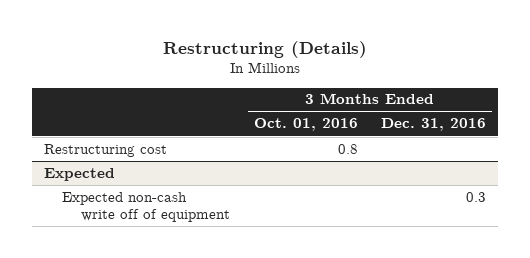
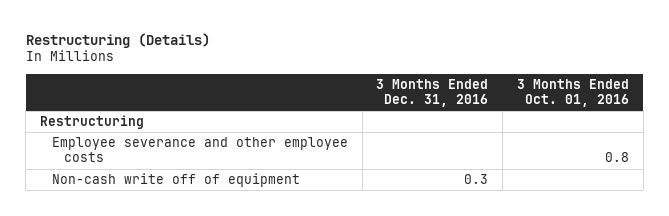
[43,167,115,181] Expected -> none
[62,191,231,223] Expected non-cash write off of equipment -> none
none -> [40,115,145,130] Restructuring
[43,143,167,157] Restructuring cost -> [51,137,348,163] Employee severance and other employee costs
none -> [51,173,300,188] Non-cash write off of equipment

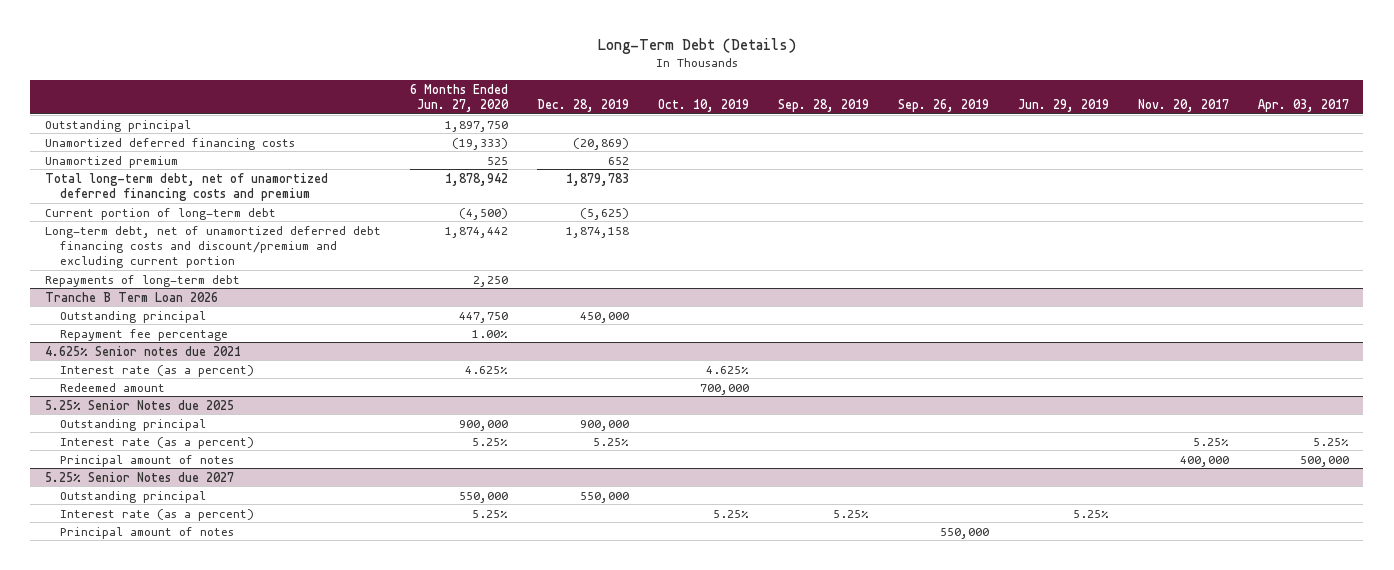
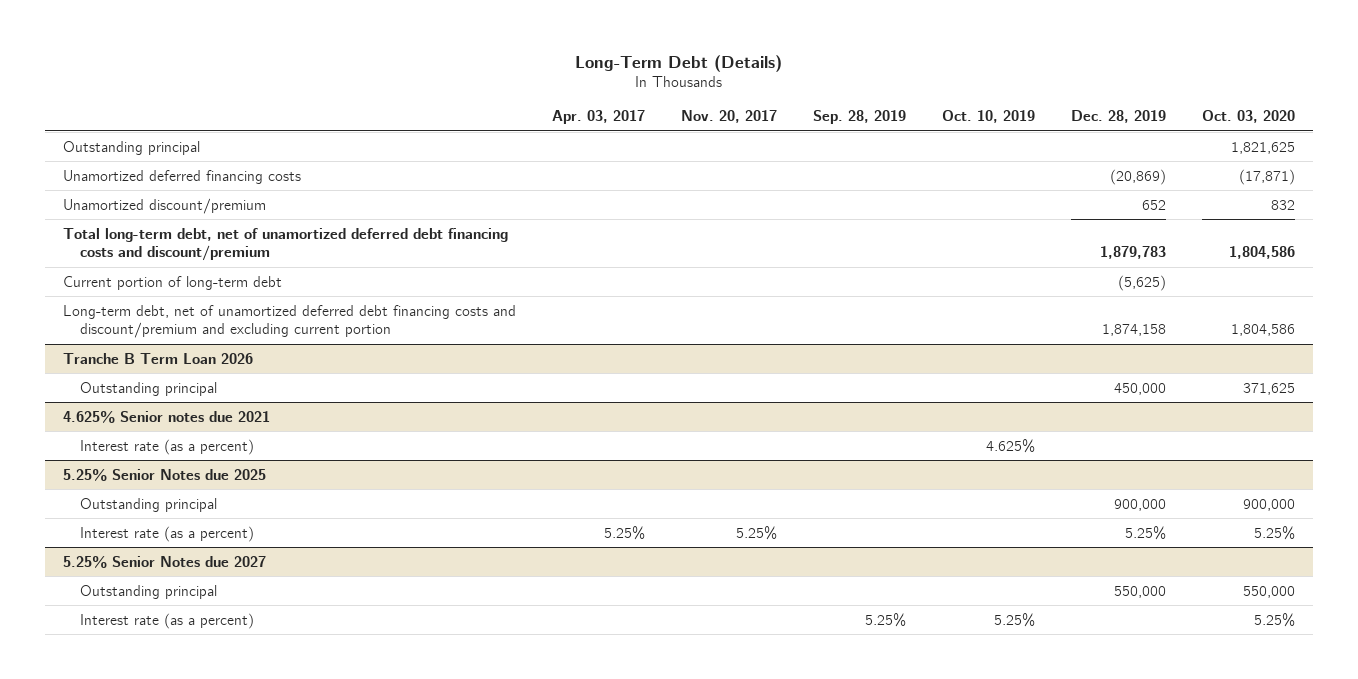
[409,83,509,112] 6 Months Ended Jun. 27, 2020 -> none
[897,98,989,112] Sep. 26, 2019 -> none
[1017,98,1109,112] Jun. 29, 2019 -> none
none -> [1201,110,1295,124] Oct. 03, 2020
[44,155,178,168] Unamortized premium -> [63,197,267,214] Unamortized discount/premium
[44,172,328,201] Total long-term debt, net of unamortized deferred financing costs and premium -> [63,227,509,262] Total long-term debt, net of unamortized deferred debt financing costs and discount/premium
[44,274,240,287] Repayments of long-term debt -> none
[60,328,229,341] Repayment fee percentage -> none
[60,382,166,392] Redeemed amount -> none
[60,454,235,467] Principal amount of notes -> none
[60,526,235,539] Principal amount of notes -> none

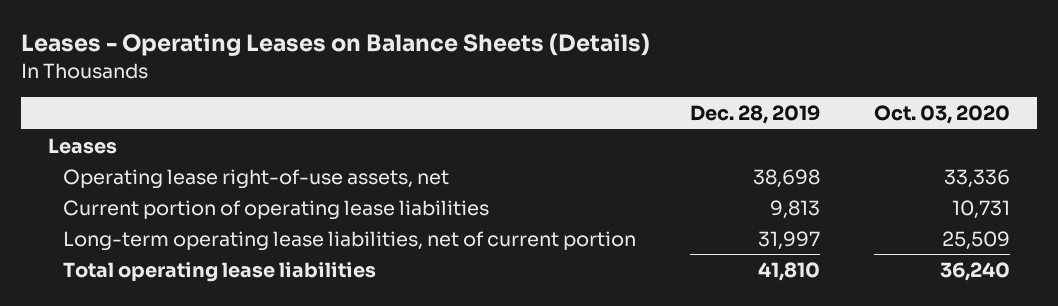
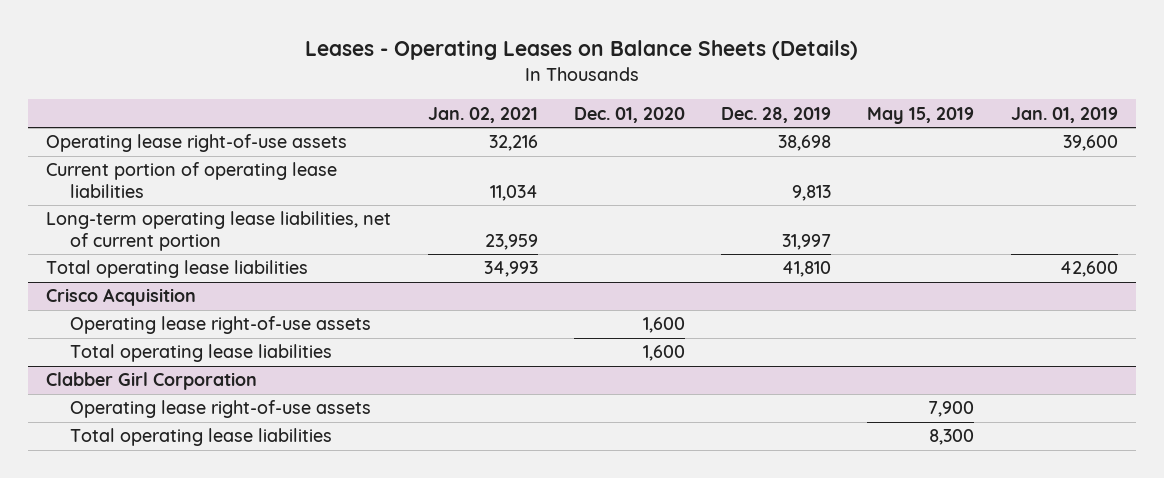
[873,105,1010,125] Oct. 03, 2020 -> none
none -> [427,106,538,123] Jan. 02, 2021
none -> [573,106,685,123] Dec. 01, 2020
none -> [867,106,975,124] May 15, 2019
none -> [1010,106,1118,123] Jan. 01, 2019
[48,137,118,154] Leases -> none
[62,168,449,189] Operating lease right-of-use assets, net -> [46,134,348,153] Operating lease right-of-use assets
none -> [46,288,197,307] Crisco Acquisition
none -> [69,316,371,335] Operating lease right-of-use assets
none -> [69,344,332,363] Total operating lease liabilities
none -> [46,372,258,391] Clabber Girl Corporation
none -> [69,400,371,419] Operating lease right-of-use assets
none -> [69,428,332,447] Total operating lease liabilities

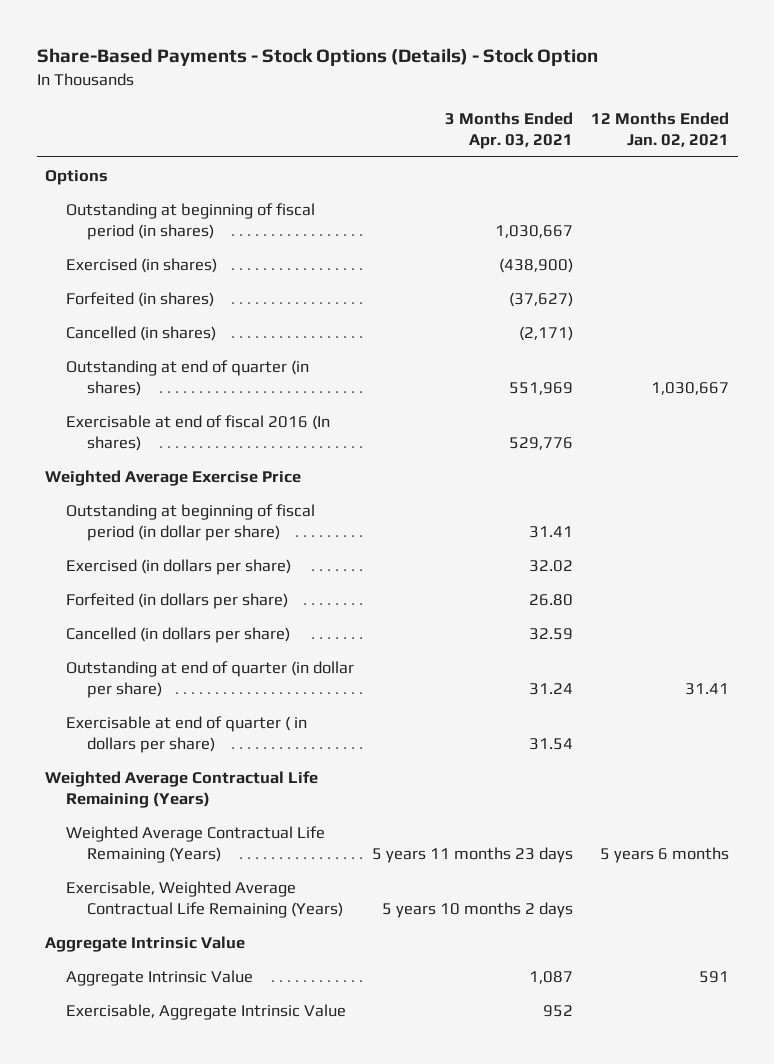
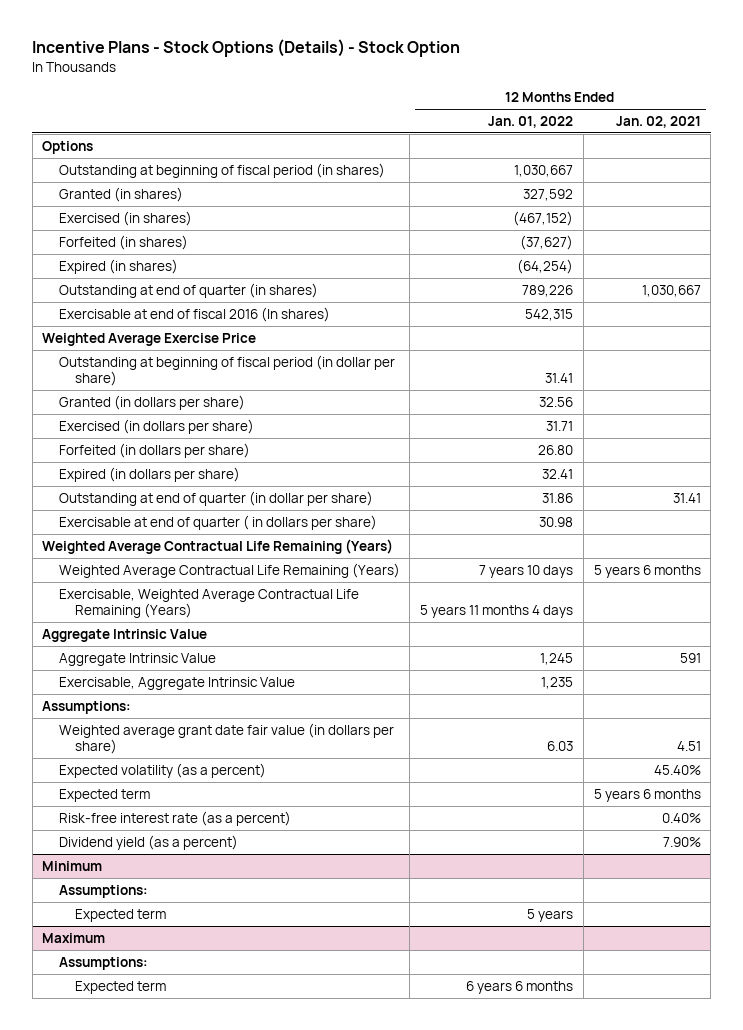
[36,48,598,67] Share-Based Payments - Stock Options (Details) - Stock Option -> [32,39,461,58] Incentive Plans - Stock Options (Details) - Stock Option
[445,112,574,150] 3 Months Ended Apr. 03, 2021 -> none
none -> [488,115,574,128] Jan. 01, 2022
none -> [58,186,183,202] Granted (in shares)
[66,325,217,341] Cancelled (in shares) -> [58,258,178,274] Expired (in shares)
none -> [58,394,245,410] Granted (in dollars per share)
[66,626,291,643] Cancelled (in dollars per share) -> [58,466,240,482] Expired (in dollars per share)
none -> [42,700,132,714] Assumptions:
none -> [58,722,394,755] Weighted average grant date fair value (in dollars per share)
none -> [58,762,266,778] Expected volatility (as a percent)
none -> [58,788,150,802] Expected term
none -> [58,810,291,826] Risk-free interest rate (as a percent)
none -> [58,834,238,850] Dividend yield (as a percent)
none -> [42,860,103,871] Minimum
none -> [58,884,148,898] Assumptions:
none -> [74,908,166,922] Expected term
none -> [42,932,106,943] Maximum
none -> [58,956,148,970] Assumptions:
none -> [74,980,166,994] Expected term

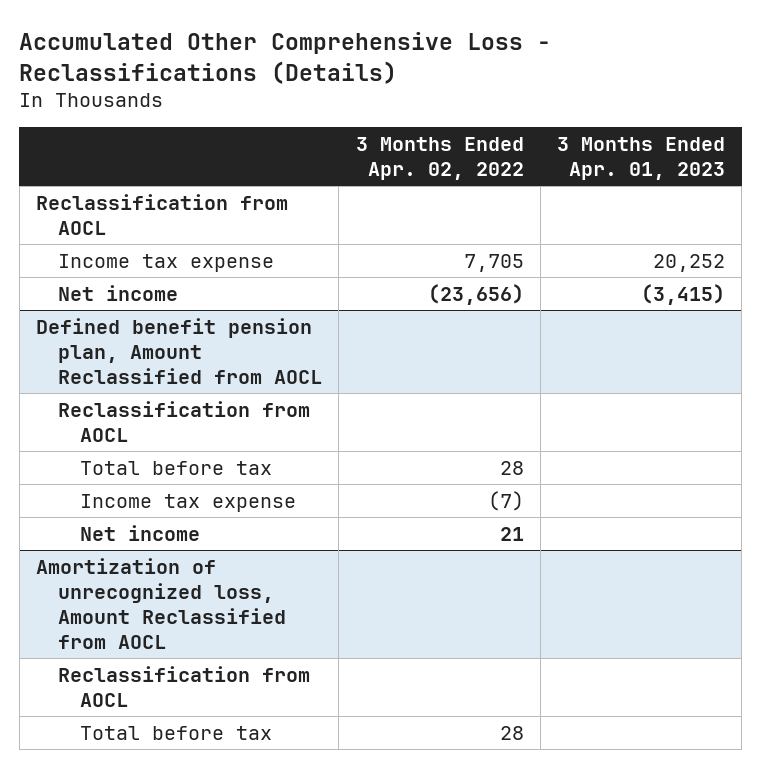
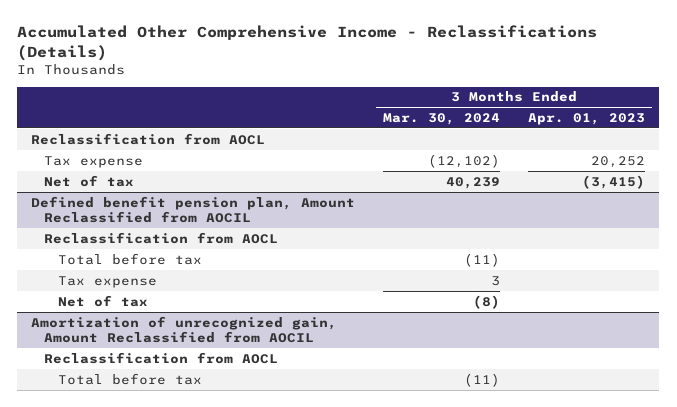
[19,32,552,84] Accumulated Other Comprehensive Loss - Reclassifications (Details) -> [17,24,598,61] Accumulated Other Comprehensive Income - Reclassifications (Details)
[355,136,524,180] 3 Months Ended Apr. 02, 2022 -> none
none -> [383,113,501,126] Mar. 30, 2024
[57,253,274,272] Income tax expense -> [44,155,144,168] Tax expense
[57,284,178,301] Net income -> [44,174,135,187] Net of tax
[36,317,322,384] Defined benefit pension plan, Amount Reclassified from AOCL -> [31,195,356,224] Defined benefit pension plan, Amount Reclassified from AOCIL
[79,493,296,512] Income tax expense -> [57,275,157,288] Tax expense
[79,524,200,541] Net income -> [57,294,148,307] Net of tax
[36,557,286,650] Amortization of unrecognized loss, Amount Reclassified from AOCL -> [31,315,338,344] Amortization of unrecognized gain, Amount Reclassified from AOCIL

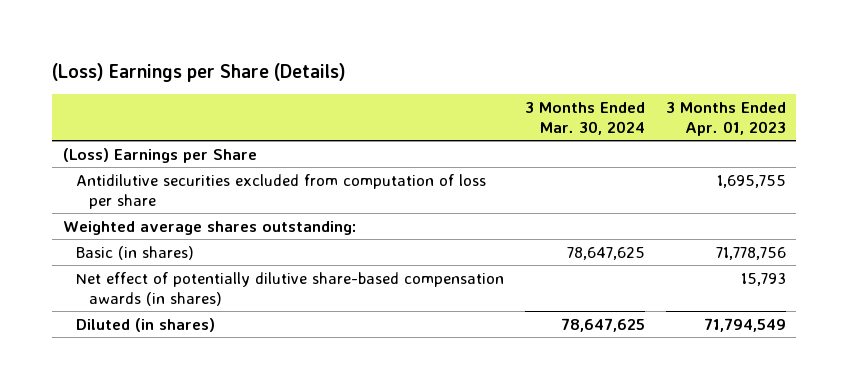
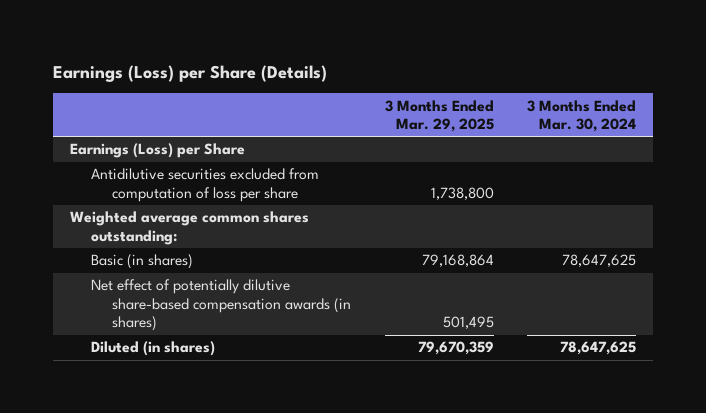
[52,62,347,82] (Loss) Earnings per Share (Details) -> [53,64,328,82] Earnings (Loss) per Share (Details)
[665,101,786,136] 3 Months Ended Apr. 01, 2023 -> none
none -> [384,99,494,133] 3 Months Ended Mar. 29, 2025
[62,147,257,163] (Loss) Earnings per Share -> [70,143,246,159] Earnings (Loss) per Share
[62,220,356,235] Weighted average shares outstanding: -> [70,211,310,245] Weighted average common shares outstanding:

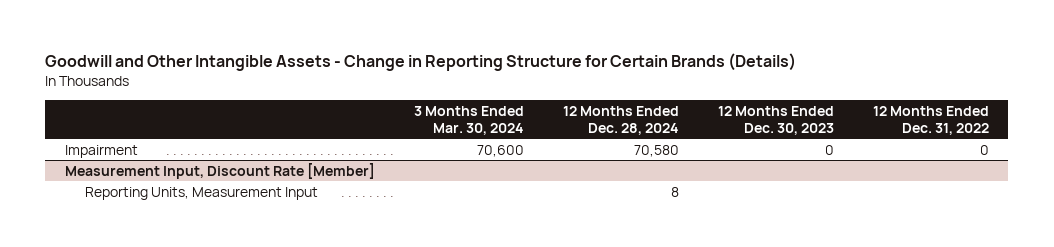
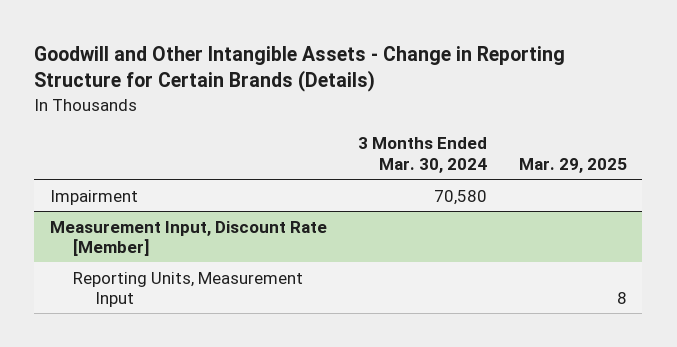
[562,105,679,136] 12 Months Ended Dec. 28, 2024 -> none
[717,105,834,136] 12 Months Ended Dec. 30, 2023 -> none
[872,105,989,136] 12 Months Ended Dec. 31, 2022 -> none
none -> [518,157,627,173] Mar. 29, 2025
[476,144,524,157] 70,600 -> [434,189,488,205] 70,580

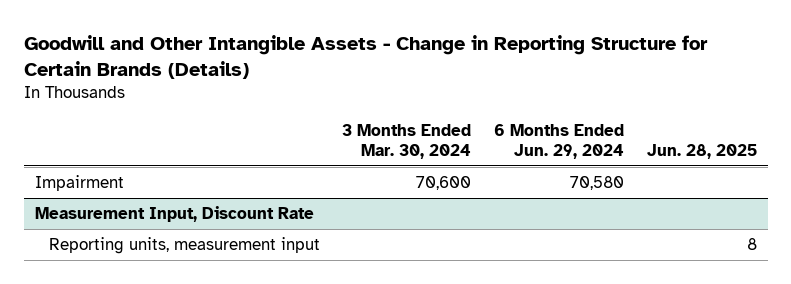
[518,157,627,173] Mar. 29, 2025 -> none
none -> [493,124,624,160] 6 Months Ended Jun. 29, 2024
none -> [646,144,757,160] Jun. 28, 2025
[434,189,488,205] 70,580 -> [416,176,472,191] 70,600
[49,220,327,257] Measurement Input, Discount Rate [Member] -> [34,206,314,223] Measurement Input, Discount Rate
[72,271,303,308] Reporting Units, Measurement Input -> [48,237,320,255] Reporting units, measurement input

